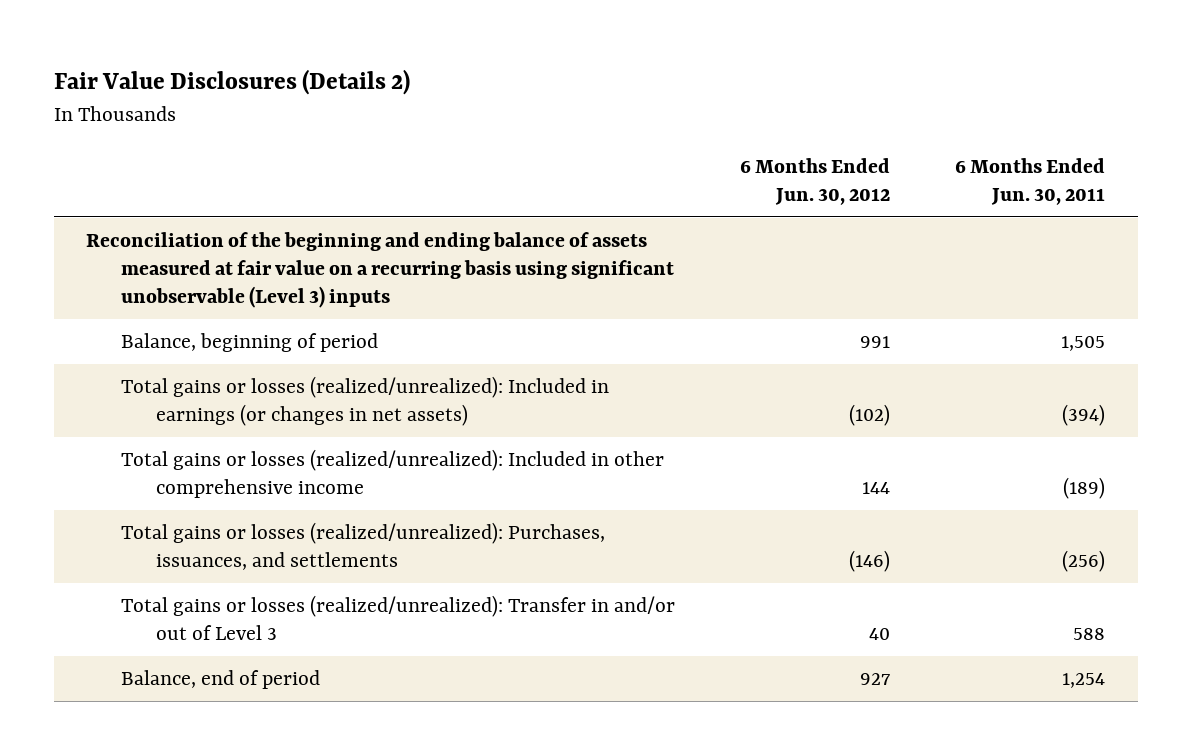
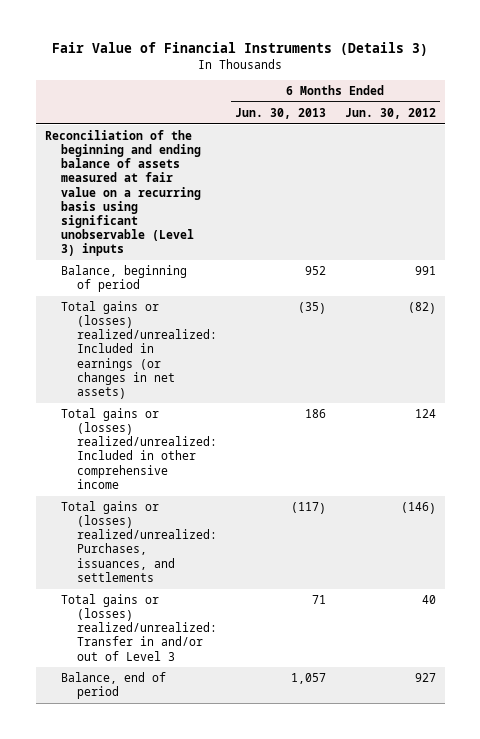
[53,69,410,96] Fair Value Disclosures (Details 2) -> [52,42,429,57] Fair Value of Financial Instruments (Details 3)
[955,157,1106,205] 6 Months Ended Jun. 30, 2011 -> none
none -> [235,107,327,119] Jun. 30, 2013
[120,375,609,426] Total gains or losses (realized/unrealized): Included in earnings (or changes in net assets) -> [61,300,218,399] Total gains or (losses) realized/unrealized: Included in earnings (or changes in net assets)
[849,403,891,426] (102) -> [407,301,436,314] (82)
[120,448,664,498] Total gains or losses (realized/unrealized): Included in other comprehensive income -> [61,407,218,489] Total gains or (losses) realized/unrealized: Included in other comprehensive income
[862,481,891,494] 144 -> [414,408,436,418] 124
[120,521,605,570] Total gains or losses (realized/unrealized): Purchases, issuances, and settlements -> [61,500,218,582] Total gains or (losses) realized/unrealized: Purchases, issuances, and settlements
[120,594,675,640] Total gains or losses (realized/unrealized): Transfer in and/or out of Level 3 -> [61,593,218,661] Total gains or (losses) realized/unrealized: Transfer in and/or out of Level 3

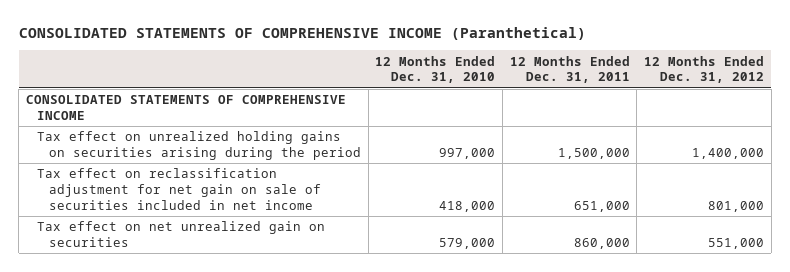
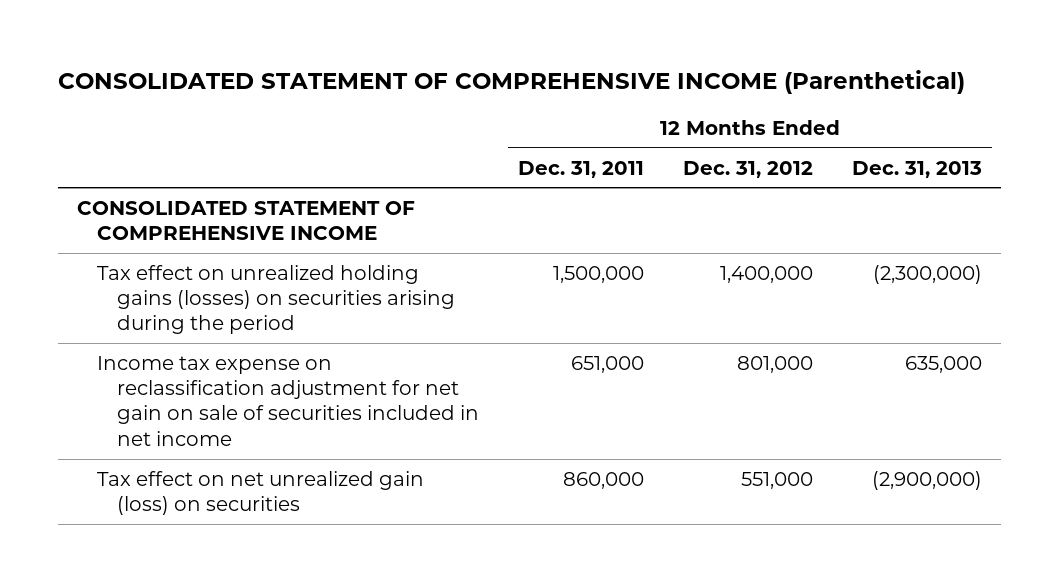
[18,26,586,40] CONSOLIDATED STATEMENTS OF COMPREHENSIVE INCOME (Paranthetical) -> [57,69,965,94] CONSOLIDATED STATEMENT OF COMPREHENSIVE INCOME (Parenthetical)
[375,55,496,84] 12 Months Ended Dec. 31, 2010 -> none
none -> [851,160,982,178] Dec. 31, 2013
[25,95,346,121] CONSOLIDATED STATEMENTS OF COMPREHENSIVE INCOME -> [76,200,415,241] CONSOLIDATED STATEMENT OF COMPREHENSIVE INCOME
[37,131,361,161] Tax effect on unrealized holding gains on securities arising during the period -> [97,264,456,335] Tax effect on unrealized holding gains (losses) on securities arising during the period
[37,168,321,210] Tax effect on reclassification adjustment for net gain on sale of securities included in net income -> [97,355,480,446] Income tax expense on reclassification adjustment for net gain on sale of securities included in net income
[37,221,326,248] Tax effect on net unrealized gain on securities -> [97,470,425,516] Tax effect on net unrealized gain (loss) on securities

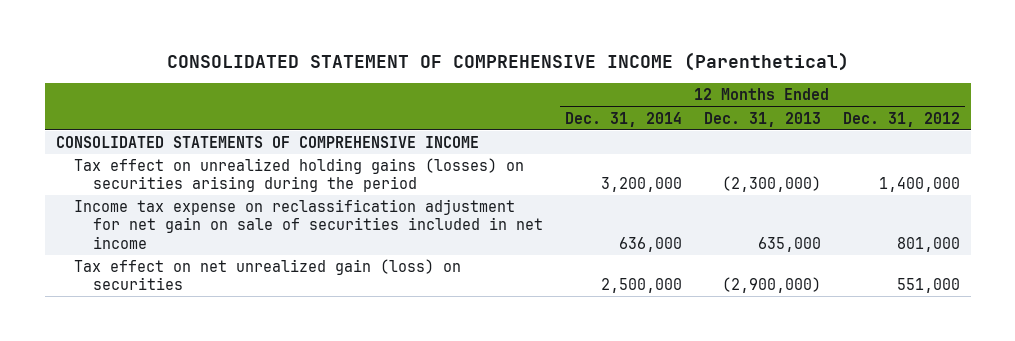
[518,160,645,178] Dec. 31, 2011 -> none
none -> [564,111,682,127] Dec. 31, 2014
[76,200,415,241] CONSOLIDATED STATEMENT OF COMPREHENSIVE INCOME -> [55,136,479,149] CONSOLIDATED STATEMENTS OF COMPREHENSIVE INCOME

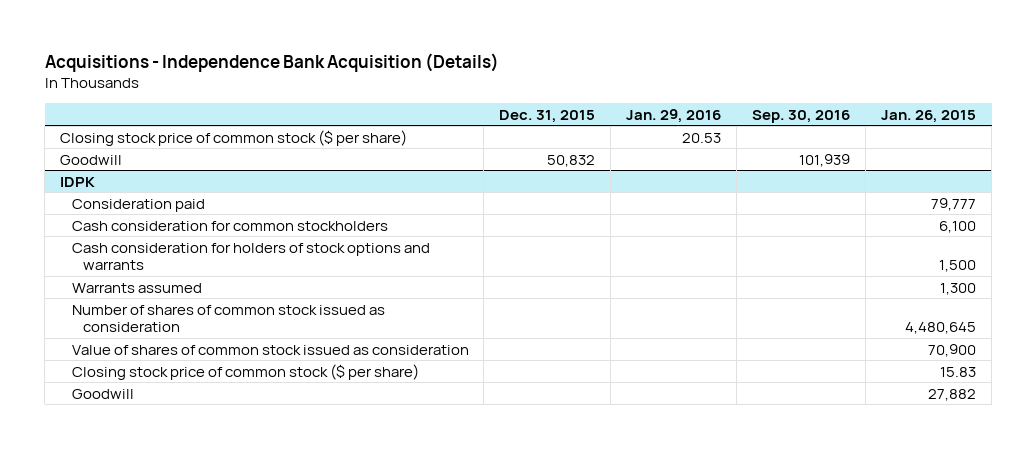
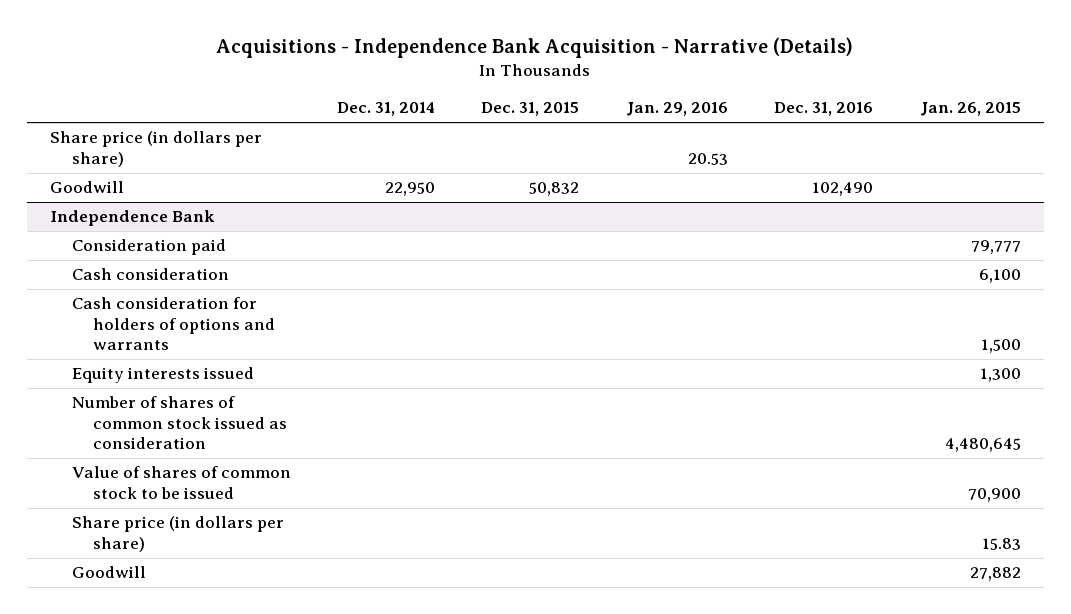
[44,52,499,72] Acquisitions - Independence Bank Acquisition (Details) -> [216,37,854,59] Acquisitions - Independence Bank Acquisition - Narrative (Details)
[752,109,851,123] Sep. 30, 2016 -> none
none -> [336,102,435,117] Dec. 31, 2014
none -> [774,102,874,117] Dec. 31, 2016
[60,129,408,146] Closing stock price of common stock ($ per share) -> [50,131,263,167] Share price (in dollars per share)
[60,176,96,187] IDPK -> [50,210,216,227] Independence Bank
[71,220,388,231] Cash consideration for common stockholders -> [71,268,229,281] Cash consideration
[71,242,430,271] Cash consideration for holders of stock options and warrants -> [71,297,275,351] Cash consideration for holders of options and warrants
[71,282,202,293] Warrants assumed -> [71,367,254,384] Equity interests issued
[71,344,469,355] Value of shares of common stock issued as consideration -> [71,466,291,499] Value of shares of common stock to be issued
[71,363,419,380] Closing stock price of common stock ($ per share) -> [71,516,284,552] Share price (in dollars per share)

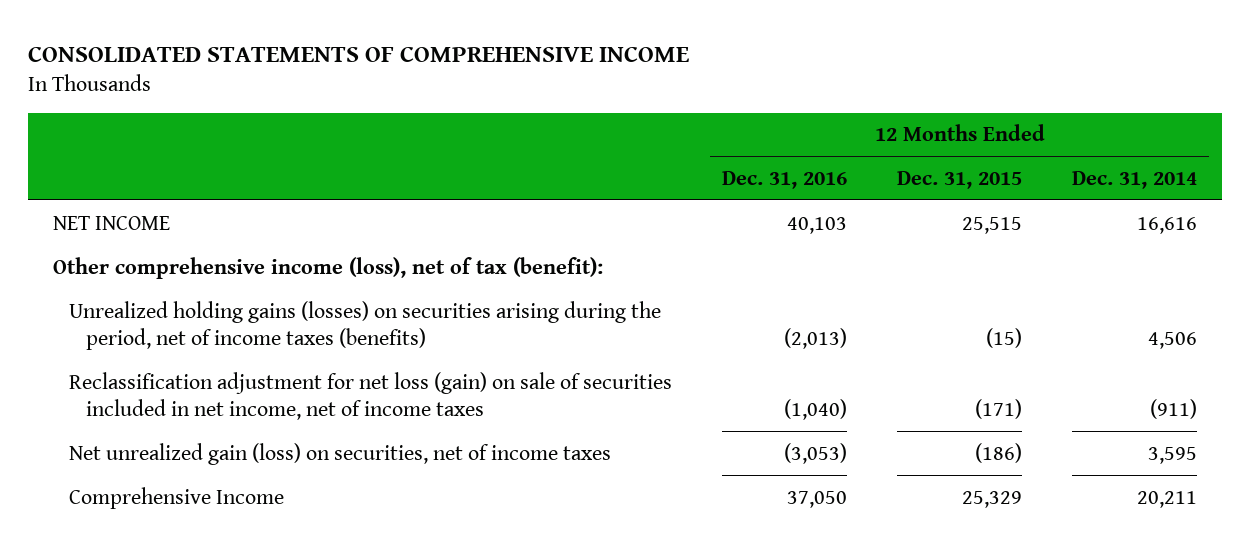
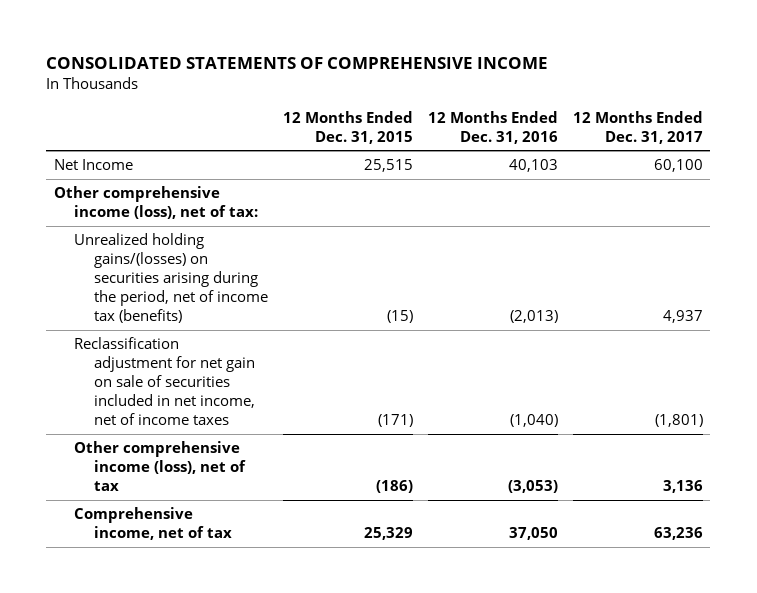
[1071,170,1197,189] Dec. 31, 2014 -> none
none -> [572,110,703,144] 12 Months Ended Dec. 31, 2017
[52,215,170,230] NET INCOME -> [53,159,133,171] Net Income
[52,256,603,279] Other comprehensive income (loss), net of tax (benefit): -> [53,186,258,220] Other comprehensive income (loss), net of tax:
[69,300,662,350] Unrealized holding gains (losses) on securities arising during the period, net of income taxes (benefits) -> [73,233,268,324] Unrealized holding gains/(losses) on securities arising during the period, net of income tax (benefits)
[69,371,673,420] Reclassification adjustment for net loss (gain) on sale of securities included in net income, net of income taxes -> [73,337,255,426] Reclassification adjustment for net gain on sale of securities included in net income, net of income taxes
[69,442,612,465] Net unrealized gain (loss) on securities, net of income taxes -> [73,441,246,492] Other comprehensive income (loss), net of tax
[69,486,285,509] Comprehensive Income -> [73,507,232,541] Comprehensive income, net of tax

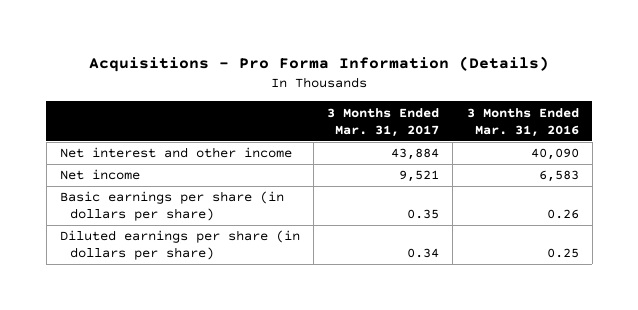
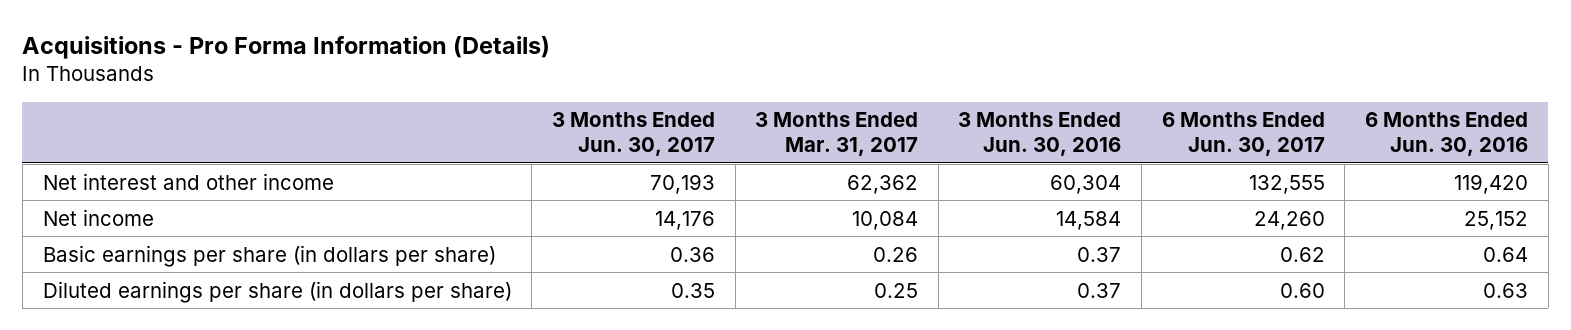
[466,107,579,137] 3 Months Ended Mar. 31, 2016 -> none
none -> [551,112,715,156] 3 Months Ended Jun. 30, 2017
none -> [958,112,1122,156] 3 Months Ended Jun. 30, 2016
none -> [1161,112,1325,156] 6 Months Ended Jun. 30, 2017
none -> [1365,112,1529,156] 6 Months Ended Jun. 30, 2016
[391,148,440,161] 43,884 -> [847,174,919,194] 62,362
[399,170,440,183] 9,521 -> [852,210,919,230] 10,084
[407,209,440,220] 0.35 -> [873,246,919,262] 0.26
[407,248,440,259] 0.34 -> [874,282,919,298] 0.25

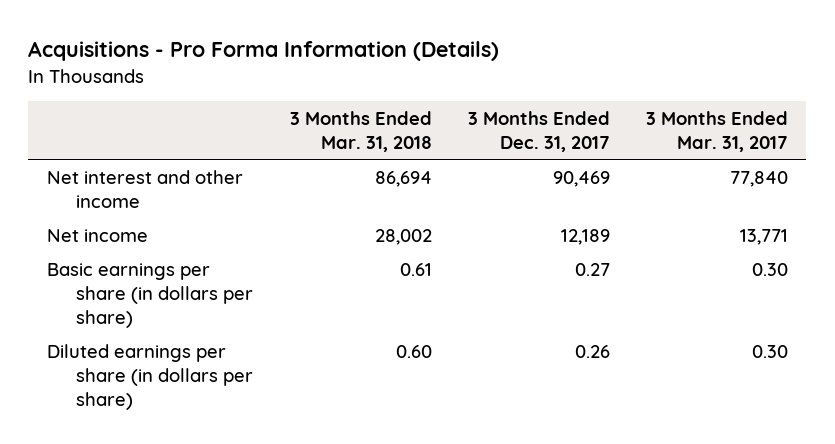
[551,112,715,156] 3 Months Ended Jun. 30, 2017 -> none
[958,112,1122,156] 3 Months Ended Jun. 30, 2016 -> none
[1161,112,1325,156] 6 Months Ended Jun. 30, 2017 -> none
[1365,112,1529,156] 6 Months Ended Jun. 30, 2016 -> none
none -> [289,110,432,152] 3 Months Ended Mar. 31, 2018
none -> [467,110,610,152] 3 Months Ended Dec. 31, 2017
[847,174,919,194] 62,362 -> [730,170,789,187] 77,840
[852,210,919,230] 10,084 -> [740,228,789,245] 13,771
[873,246,919,262] 0.26 -> [752,262,789,276] 0.30
[874,282,919,298] 0.25 -> [752,344,789,358] 0.30

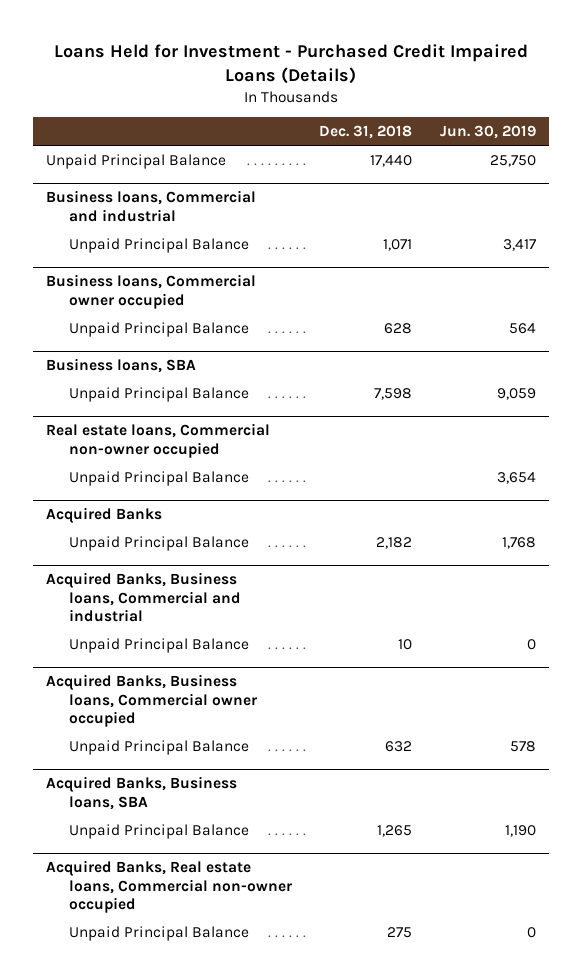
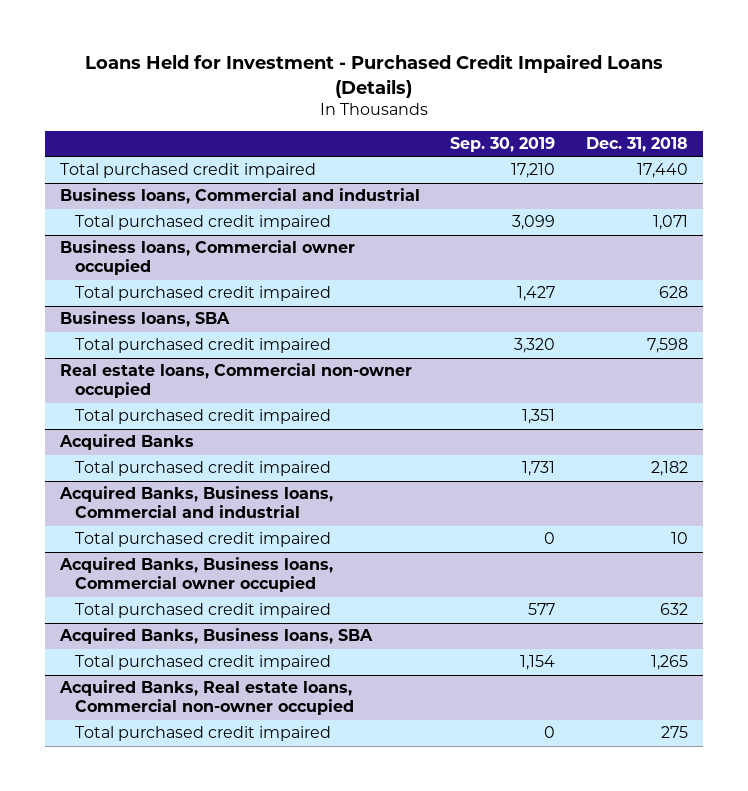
[439,125,536,140] Jun. 30, 2019 -> none
none -> [450,137,556,153] Sep. 30, 2019
[46,153,227,169] Unpaid Principal Balance -> [59,163,316,179] Total purchased credit impaired
[68,237,249,253] Unpaid Principal Balance -> [75,215,332,231] Total purchased credit impaired
[68,321,249,337] Unpaid Principal Balance -> [75,286,332,302] Total purchased credit impaired
[68,386,249,402] Unpaid Principal Balance -> [75,338,332,354] Total purchased credit impaired
[68,470,249,486] Unpaid Principal Balance -> [75,409,332,425] Total purchased credit impaired
[68,535,249,551] Unpaid Principal Balance -> [75,461,332,477] Total purchased credit impaired
[68,637,249,653] Unpaid Principal Balance -> [75,532,332,548] Total purchased credit impaired
[68,739,249,755] Unpaid Principal Balance -> [75,603,332,619] Total purchased credit impaired
[68,823,249,839] Unpaid Principal Balance -> [75,655,332,671] Total purchased credit impaired
[68,925,249,941] Unpaid Principal Balance -> [75,726,332,742] Total purchased credit impaired

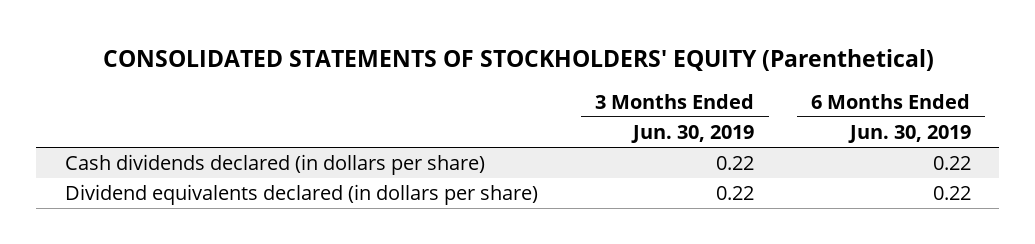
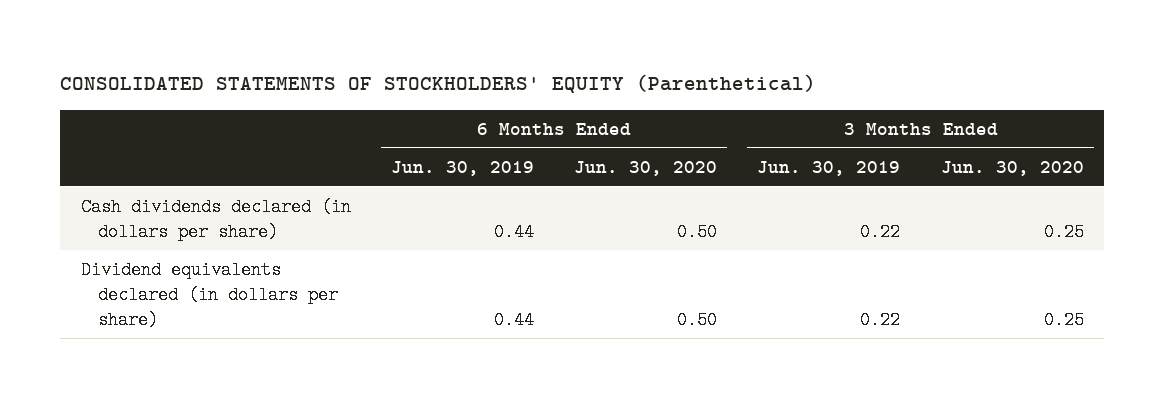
none -> [574,160,718,176] Jun. 30, 2020
none -> [940,160,1084,176] Jun. 30, 2020
[932,156,971,171] 0.22 -> [493,222,534,241] 0.44
[932,186,971,201] 0.22 -> [493,310,534,329] 0.44

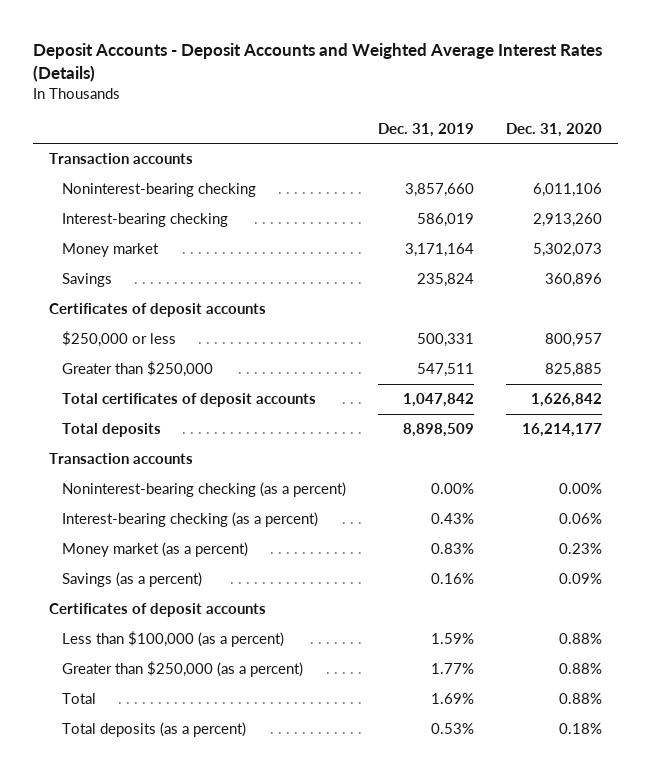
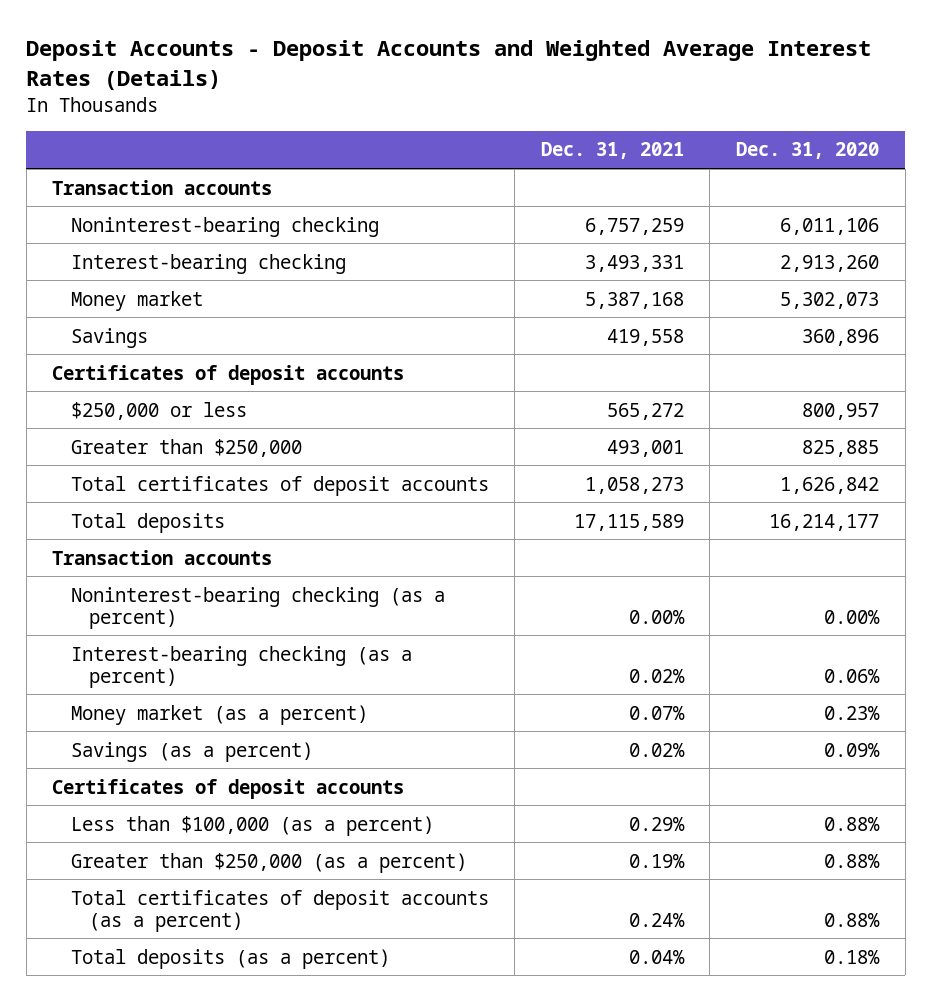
[377,122,474,137] Dec. 31, 2019 -> none
none -> [540,142,684,160] Dec. 31, 2021
[61,693,96,705] Total -> [70,889,489,932] Total certificates of deposit accounts (as a percent)

